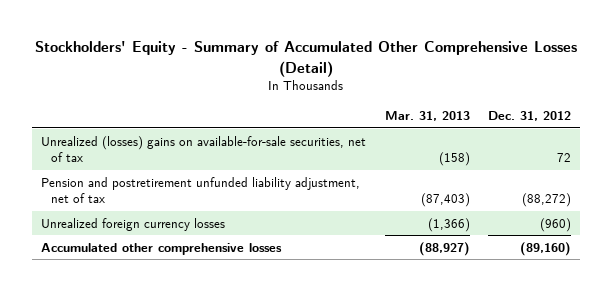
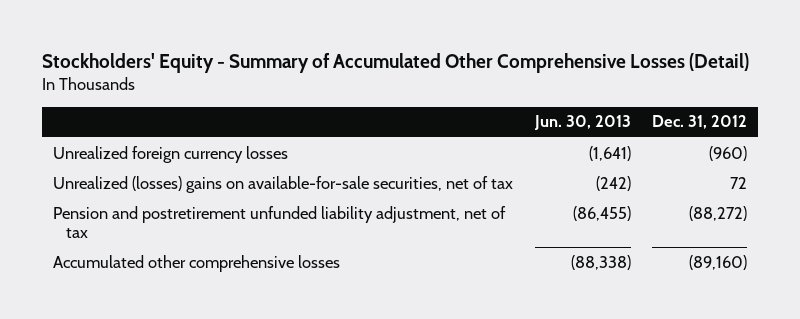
[384,111,470,122] Mar. 31, 2013 -> none
none -> [533,115,631,131] Jun. 30, 2013
[41,217,226,231] Unrealized foreign currency losses -> [53,145,289,163] Unrealized foreign currency losses

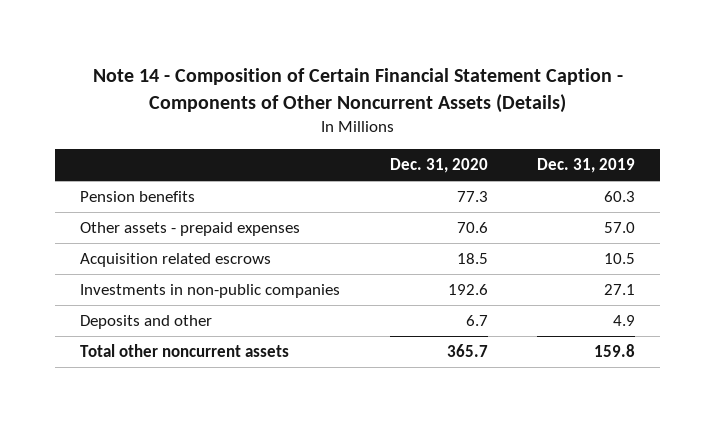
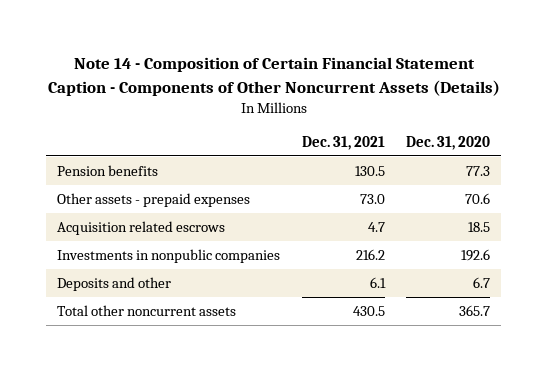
[537,158,636,174] Dec. 31, 2019 -> none
none -> [301,135,385,150] Dec. 31, 2021
[80,283,341,298] Investments in non-public companies -> [56,249,280,264] Investments in nonpublic companies

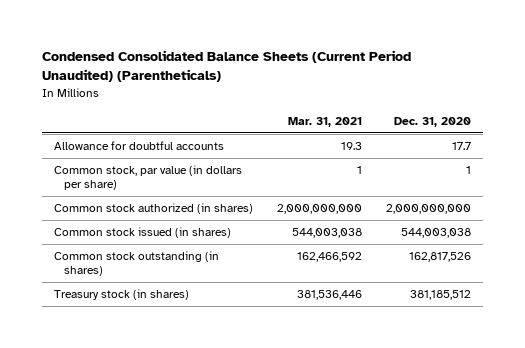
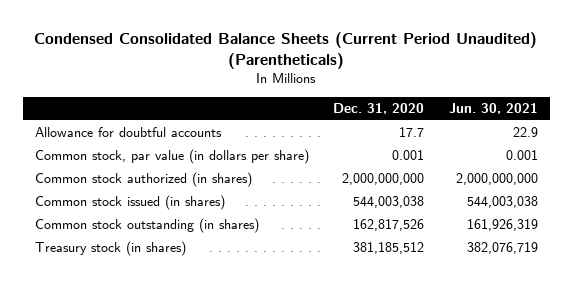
[287,116,362,127] Mar. 31, 2021 -> none
none -> [448,102,538,114] Jun. 30, 2021
[465,166,471,175] 1 -> [392,150,425,161] 0.001

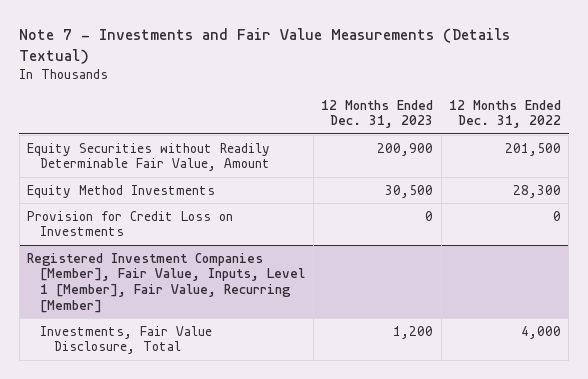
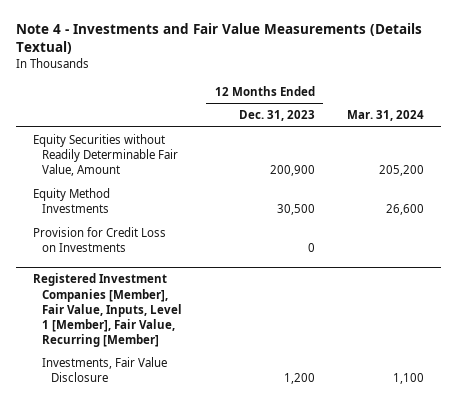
[19,27,511,64] Note 7 - Investments and Fair Value Measurements (Details Textual) -> [16,23,423,55] Note 4 - Investments and Fair Value Measurements (Details Textual)
[448,99,561,129] 12 Months Ended Dec. 31, 2022 -> none
none -> [347,110,425,122] Mar. 31, 2024
[40,325,213,355] Investments, Fair Value Disclosure, Total -> [41,356,167,383] Investments, Fair Value Disclosure

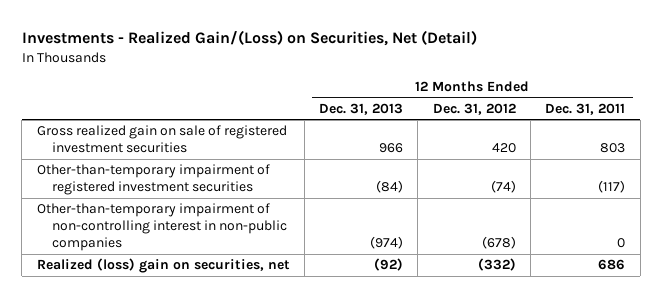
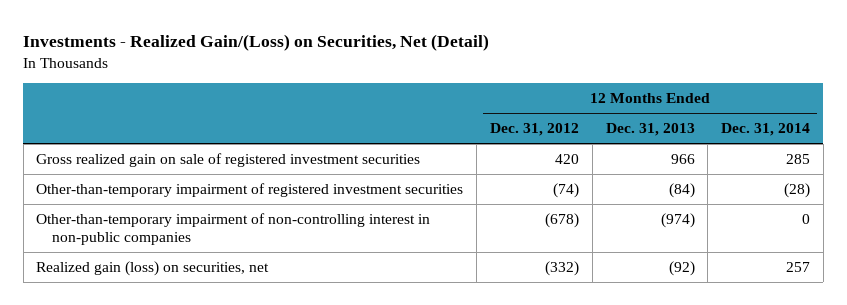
[545,102,626,115] Dec. 31, 2011 -> none
none -> [721,123,811,137] Dec. 31, 2014
[36,258,290,274] Realized (loss) gain on securities, net -> [36,261,270,277] Realized gain (loss) on securities, net

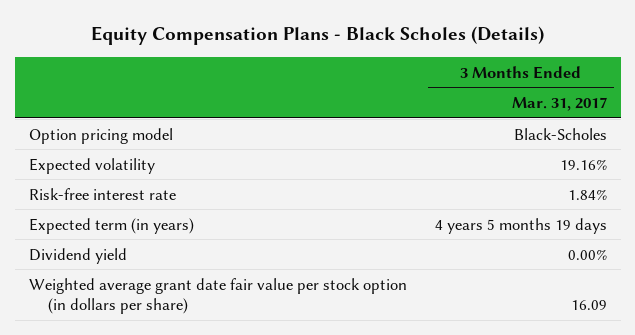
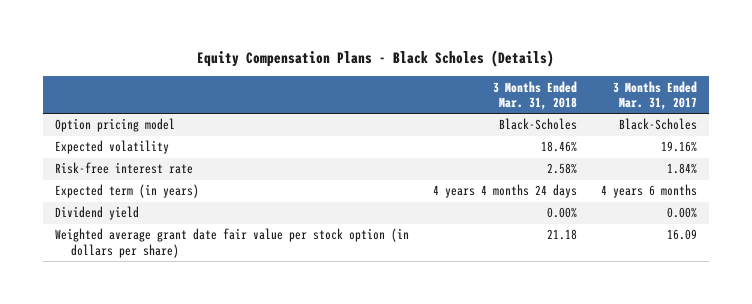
none -> [492,80,577,111] 3 Months Ended Mar. 31, 2018
[434,217,607,234] 4 years 5 months 19 days -> [600,184,697,199] 4 years 6 months

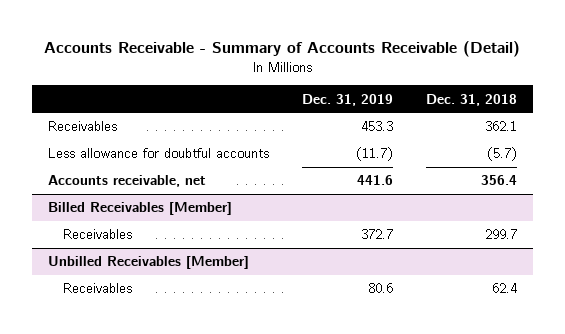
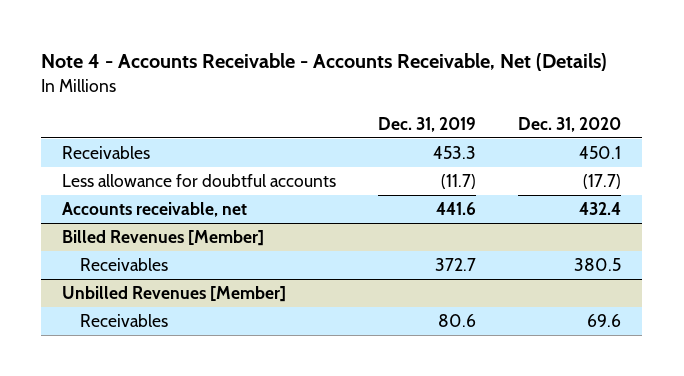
[44,41,521,58] Accounts Receivable - Summary of Accounts Receivable (Detail) -> [41,53,608,72] Note 4 - Accounts Receivable - Accounts Receivable, Net (Details)
[425,93,517,106] Dec. 31, 2018 -> none
none -> [518,116,622,132] Dec. 31, 2020
[48,202,233,216] Billed Receivables [Member] -> [62,230,265,247] Billed Revenues [Member]
[48,256,250,270] Unbilled Receivables [Member] -> [62,286,287,303] Unbilled Revenues [Member]

